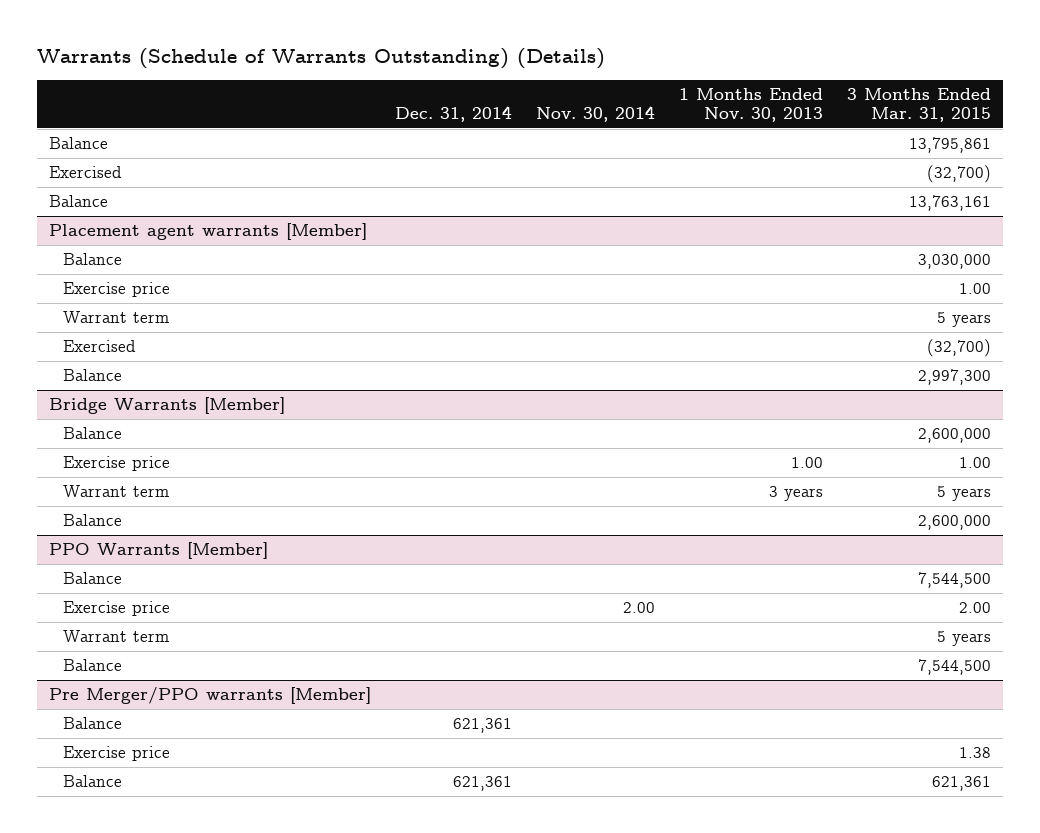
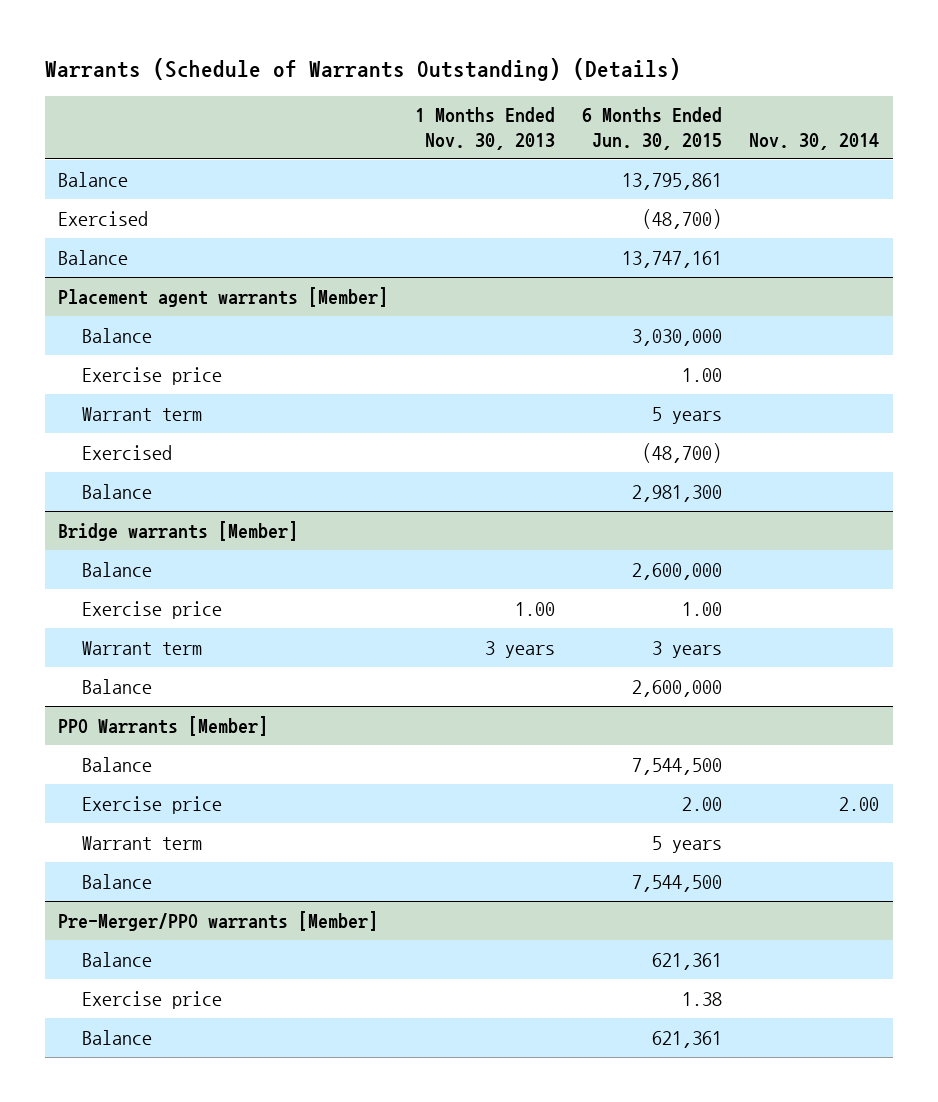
[394,106,512,123] Dec. 31, 2014 -> none
[846,87,991,123] 3 Months Ended Mar. 31, 2015 -> none
none -> [582,107,723,150] 6 Months Ended Jun. 30, 2015
[48,397,285,415] Bridge Warrants [Member] -> [58,520,299,541] Bridge warrants [Member]
[48,687,371,705] Pre Merger/PPO warrants [Member] -> [58,910,379,931] Pre-Merger/PPO warrants [Member]

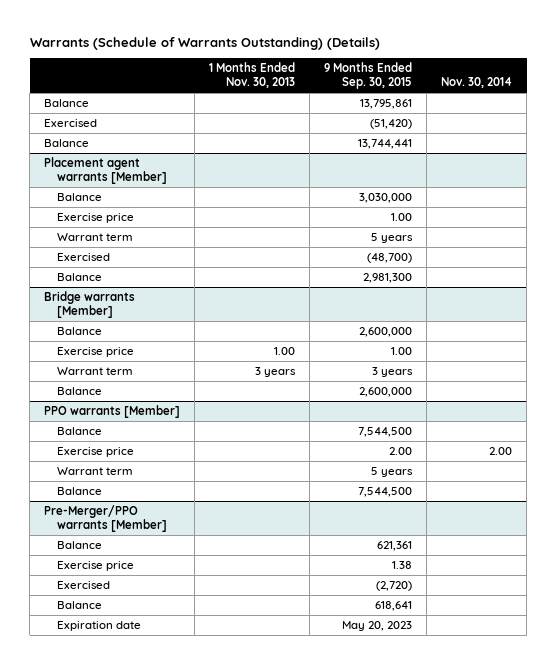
[582,107,723,150] 6 Months Ended Jun. 30, 2015 -> none
none -> [324,62,413,90] 9 Months Ended Sep. 30, 2015
[58,715,269,736] PPO Warrants [Member] -> [44,404,181,418] PPO warrants [Member]
none -> [56,580,110,589] Exercised
none -> [56,620,141,631] Expiration date

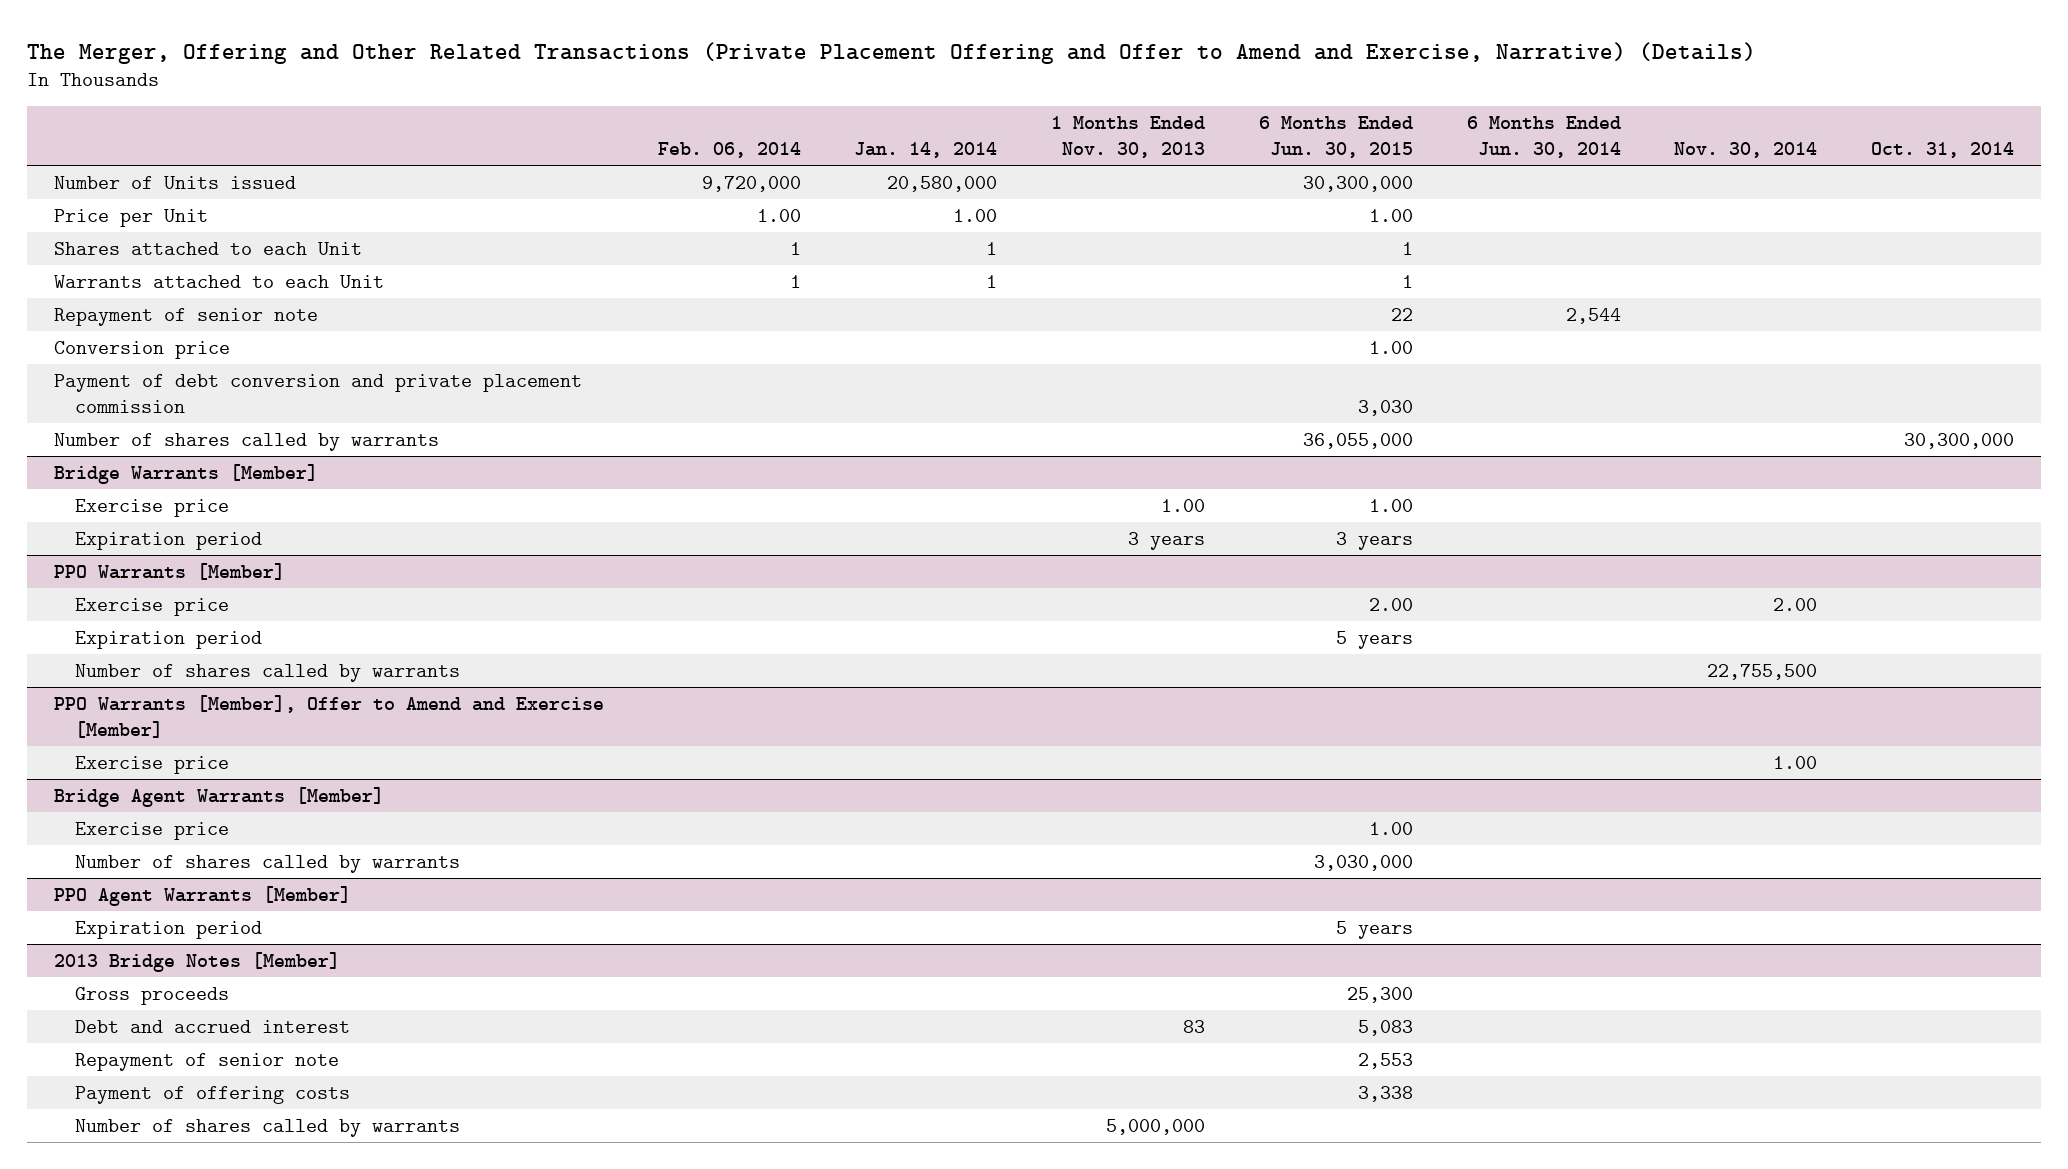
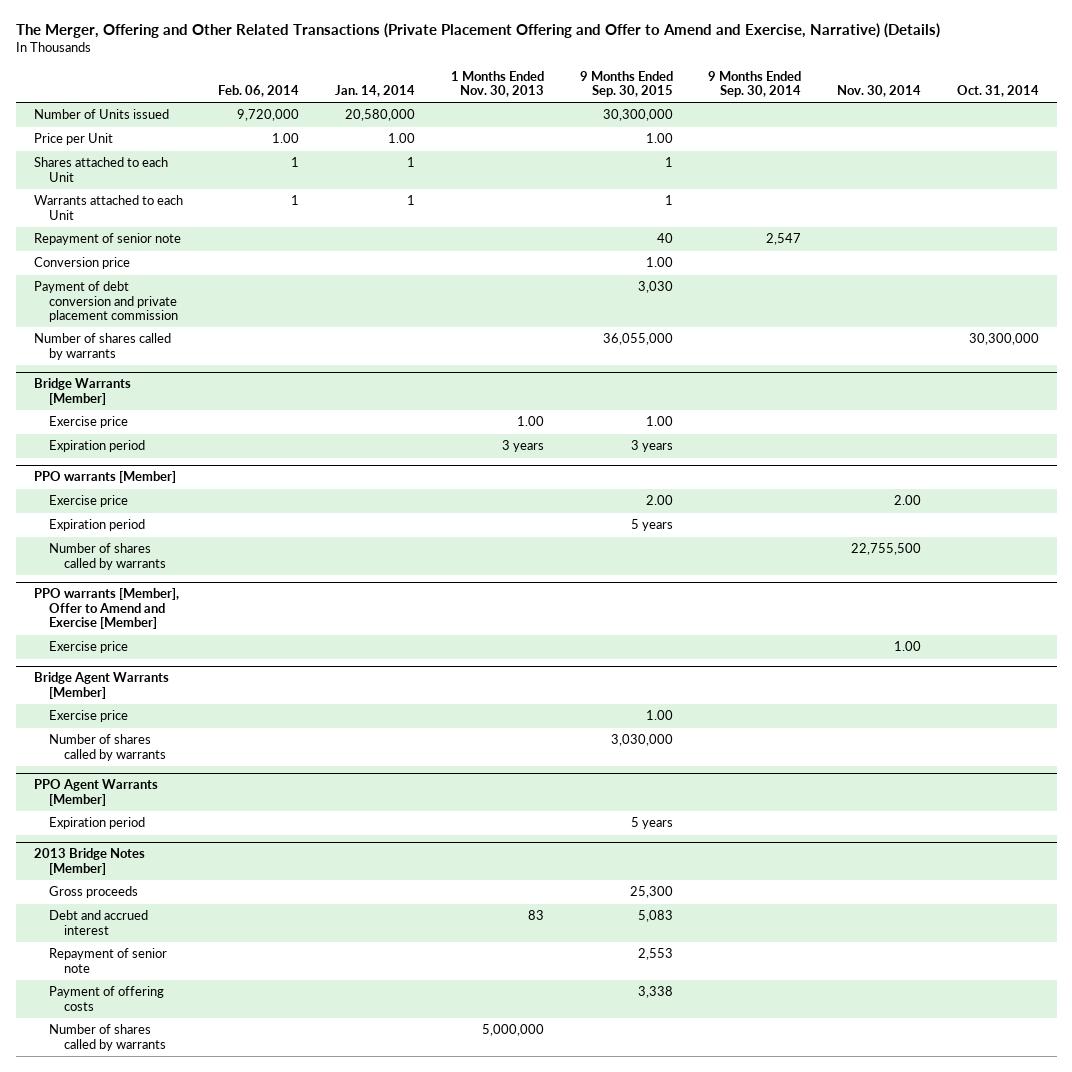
[1258,115,1413,158] 6 Months Ended Jun. 30, 2015 -> none
[1466,115,1621,158] 6 Months Ended Jun. 30, 2014 -> none
none -> [579,70,673,98] 9 Months Ended Sep. 30, 2015
none -> [708,70,802,98] 9 Months Ended Sep. 30, 2014
[53,562,285,580] PPO Warrants [Member] -> [33,471,176,484] PPO warrants [Member]
[53,694,604,738] PPO Warrants [Member], Offer to Amend and Exercise [Member] -> [33,588,179,630] PPO warrants [Member], Offer to Amend and Exercise [Member]

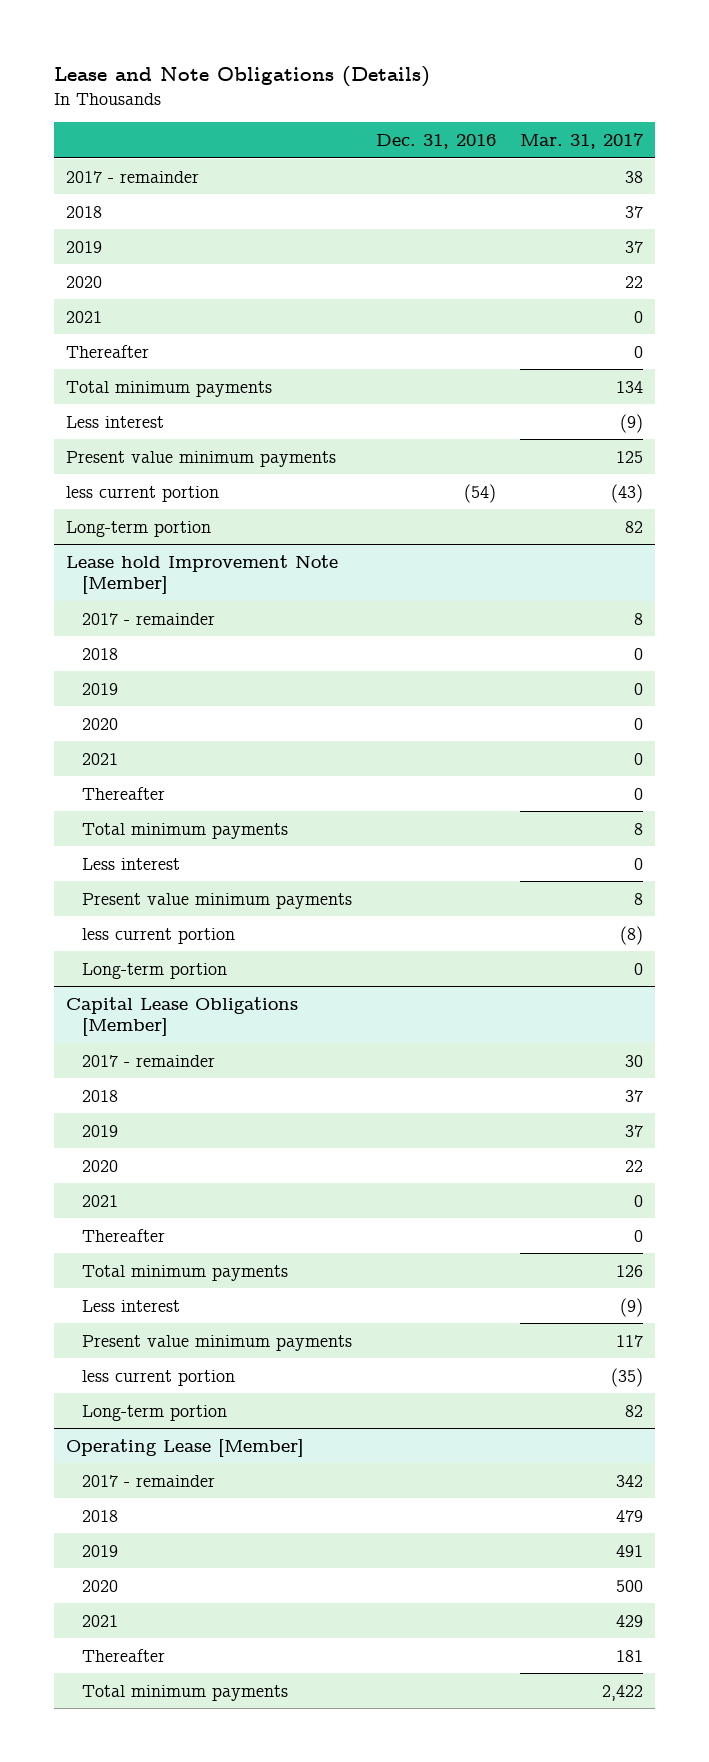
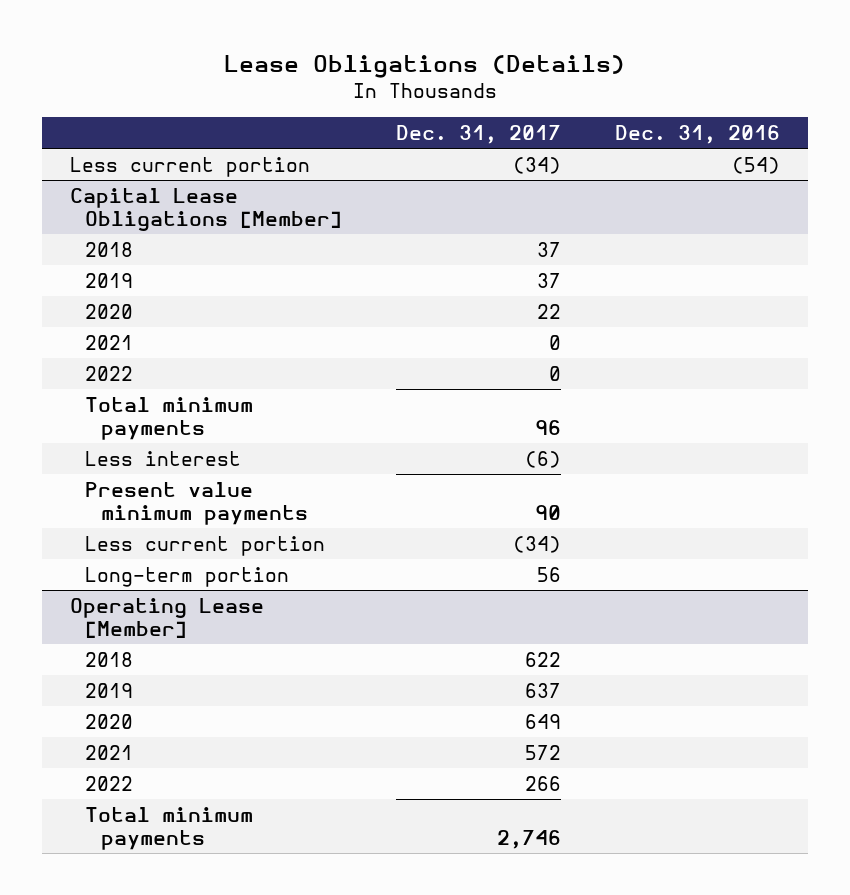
[54,66,431,88] Lease and Note Obligations (Details) -> [224,55,626,79] Lease Obligations (Details)
[519,132,644,149] Mar. 31, 2017 -> none
none -> [396,125,562,145] Dec. 31, 2017
[66,170,200,183] 2017 - remainder -> none
[66,205,103,218] 2018 -> none
[66,240,103,253] 2019 -> none
[66,275,103,288] 2020 -> none
[66,310,103,323] 2021 -> none
[66,344,150,358] Thereafter -> none
[66,380,273,397] Total minimum payments -> none
[66,415,165,428] Less interest -> none
[66,450,337,467] Present value minimum payments -> none
[66,520,212,537] Long-term portion -> none
[66,554,339,595] Lease hold Improvement Note [Member] -> none
[82,612,216,625] 2017 - remainder -> none
[82,647,119,660] 2018 -> none
[82,682,119,695] 2019 -> none
[82,717,119,730] 2020 -> none
[82,752,119,765] 2021 -> none
[82,786,166,800] Thereafter -> none
[82,822,289,839] Total minimum payments -> none
[82,857,181,870] Less interest -> none
[82,892,353,909] Present value minimum payments -> none
[82,927,236,944] less current portion -> none
[82,962,228,979] Long-term portion -> none
[66,485,220,502] less current portion -> [69,156,310,177] Less current portion
[82,1054,216,1067] 2017 - remainder -> none
[82,1228,166,1242] Thereafter -> none
none -> [85,365,134,381] 2022
[82,1369,236,1386] less current portion -> [85,535,326,556] Less current portion
[82,1474,216,1487] 2017 - remainder -> none
[82,1648,166,1662] Thereafter -> none
none -> [85,775,134,791] 2022

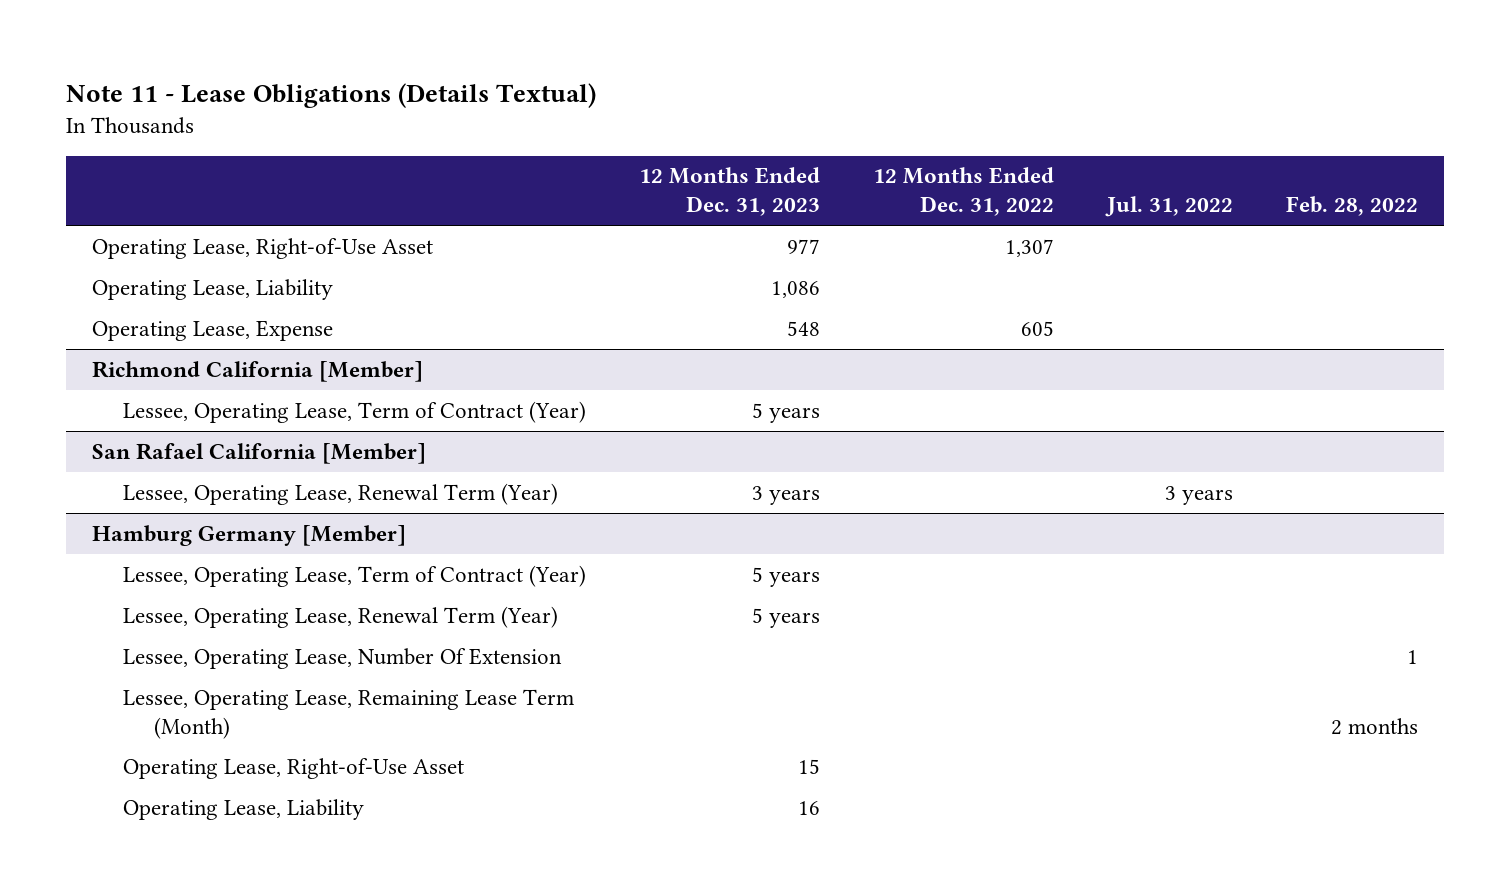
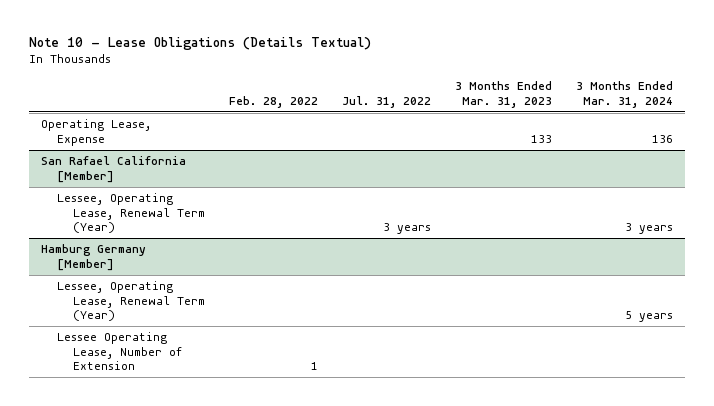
[65,82,596,108] Note 11 - Lease Obligations (Details Textual) -> [29,37,372,51] Note 10 - Lease Obligations (Details Textual)
[638,167,820,217] 12 Months Ended Dec. 31, 2023 -> none
[872,167,1054,217] 12 Months Ended Dec. 31, 2022 -> none
none -> [455,81,553,108] 3 Months Ended Mar. 31, 2023
none -> [576,81,674,108] 3 Months Ended Mar. 31, 2024
[92,237,434,259] Operating Lease, Right-of-Use Asset -> none
[92,278,334,300] Operating Lease, Liability -> none
[92,360,424,382] Richmond California [Member] -> none
[123,400,587,423] Lessee, Operating Lease, Term of Contract (Year) -> none
[123,564,587,587] Lessee, Operating Lease, Term of Contract (Year) -> none
[123,688,575,739] Lessee, Operating Lease, Remaining Lease Term (Month) -> none
[123,757,465,779] Operating Lease, Right-of-Use Asset -> none
[123,798,365,820] Operating Lease, Liability -> none
[123,647,563,669] Lessee, Operating Lease, Number Of Extension -> [57,332,183,371] Lessee Operating Lease, Number of Extension

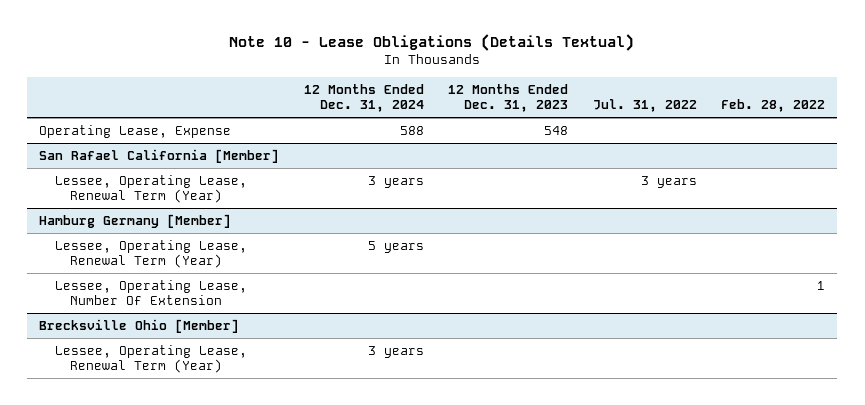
[455,81,553,108] 3 Months Ended Mar. 31, 2023 -> none
[576,81,674,108] 3 Months Ended Mar. 31, 2024 -> none
none -> [303,83,424,113] 12 Months Ended Dec. 31, 2024
none -> [448,83,569,113] 12 Months Ended Dec. 31, 2023
[57,332,183,371] Lessee Operating Lease, Number of Extension -> [54,279,247,306] Lessee, Operating Lease, Number Of Extension
none -> [39,318,240,333] Brecksville Ohio [Member]
none -> [54,344,247,374] Lessee, Operating Lease, Renewal Term (Year)

